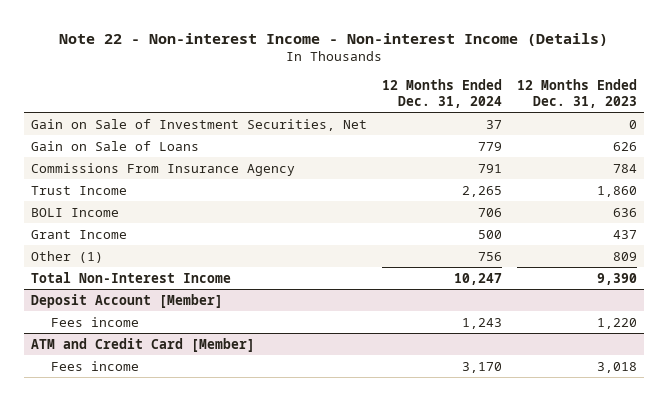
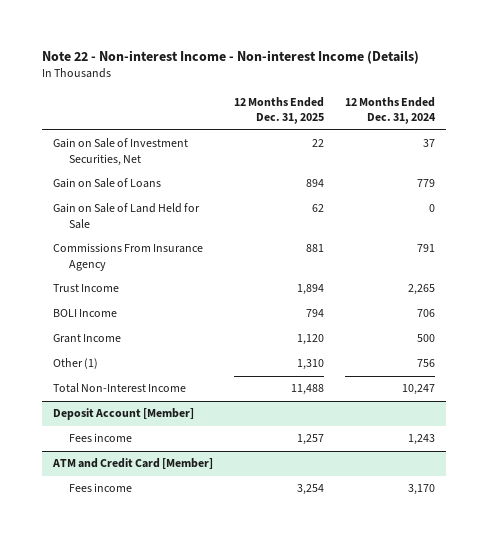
[516,79,637,108] 12 Months Ended Dec. 31, 2023 -> none
none -> [233,96,324,125] 12 Months Ended Dec. 31, 2025
none -> [52,203,200,229] Gain on Sale of Land Held for Sale

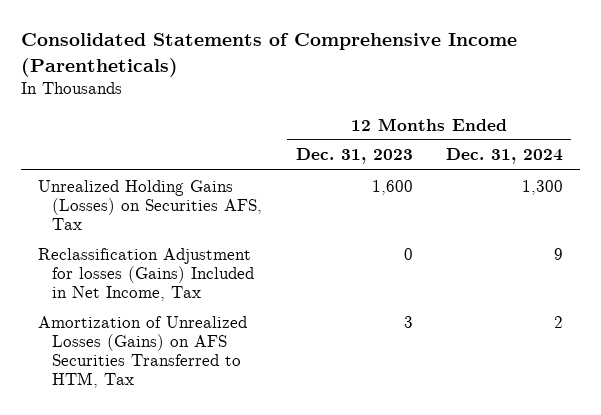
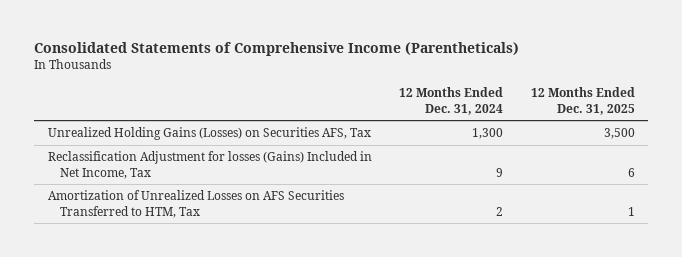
[295,148,413,165] Dec. 31, 2023 -> none
none -> [530,87,635,115] 12 Months Ended Dec. 31, 2025
[37,315,247,389] Amortization of Unrealized Losses (Gains) on AFS Securities Transferred to HTM, Tax -> [47,190,344,218] Amortization of Unrealized Losses on AFS Securities Transferred to HTM, Tax

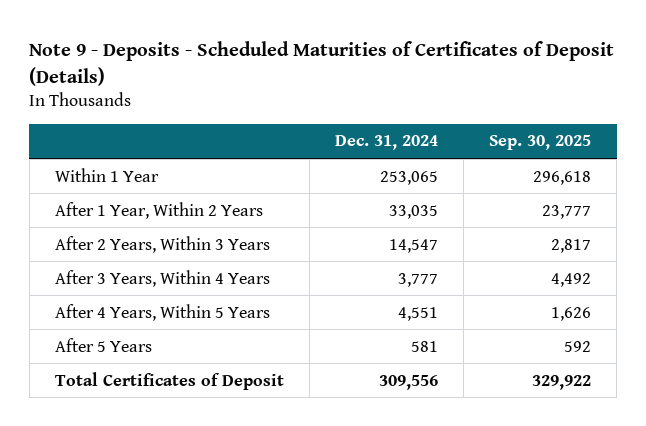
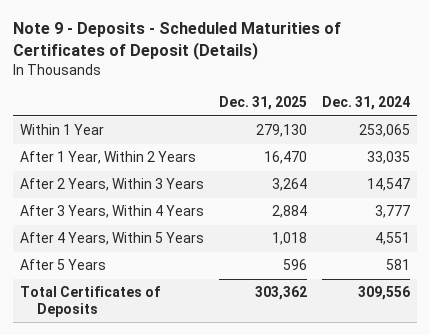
[489,135,592,151] Sep. 30, 2025 -> none
none -> [219,96,308,111] Dec. 31, 2025
[54,371,284,390] Total Certificates of Deposit -> [20,286,161,317] Total Certificates of Deposits

